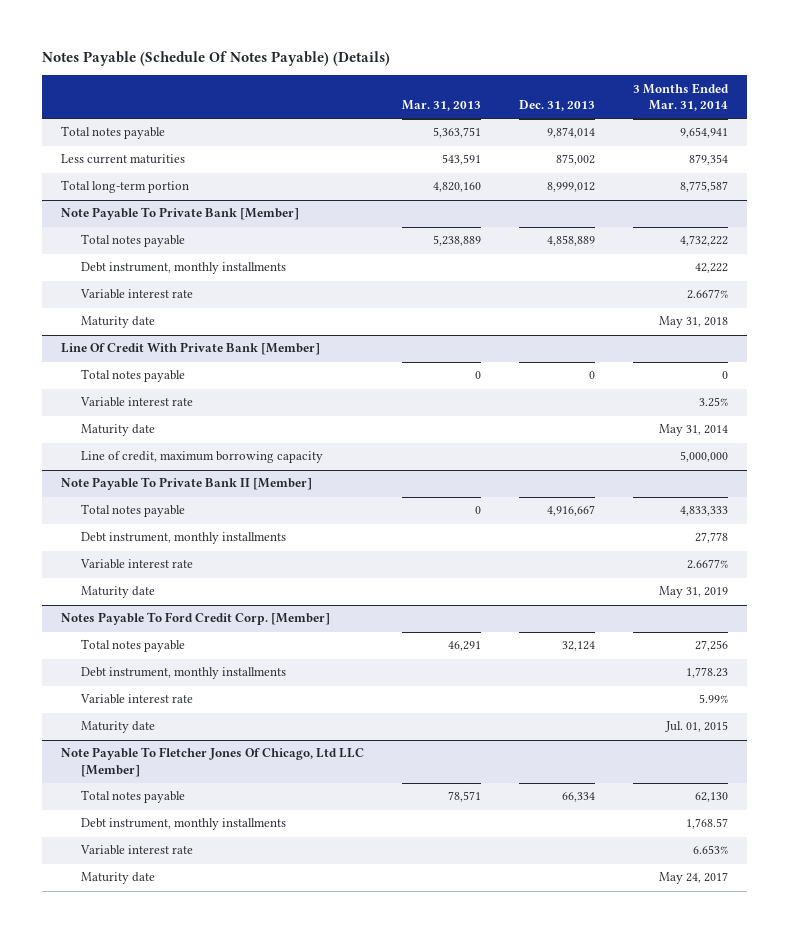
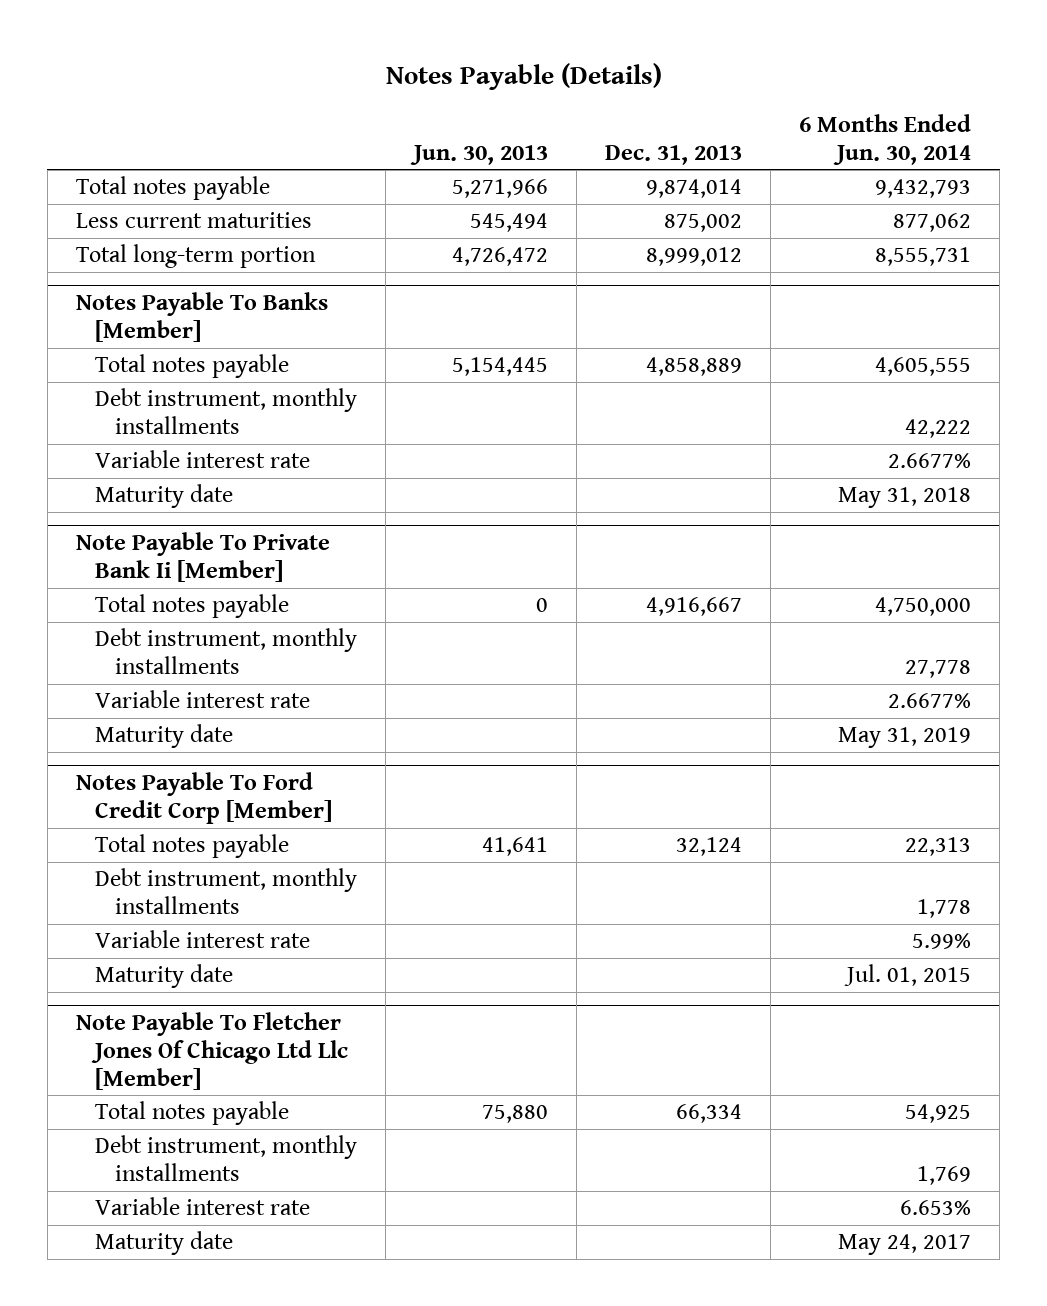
[42,51,391,67] Notes Payable (Schedule Of Notes Payable) (Details) -> [385,63,662,91] Notes Payable (Details)
[402,100,482,112] Mar. 31, 2013 -> none
[633,82,730,112] 3 Months Ended Mar. 31, 2014 -> none
none -> [410,144,549,165] Jun. 30, 2013
none -> [799,113,972,165] 6 Months Ended Jun. 30, 2014
[61,207,300,221] Note Payable To Private Bank [Member] -> [75,292,328,343] Notes Payable To Banks [Member]
[61,342,321,356] Line Of Credit With Private Bank [Member] -> none
[81,369,186,383] Total notes payable -> none
[80,397,194,408] Variable interest rate -> none
[81,424,156,437] Maturity date -> none
[81,451,324,464] Line of credit, maximum borrowing capacity -> none
[61,477,313,491] Note Payable To Private Bank II [Member] -> [75,532,330,583] Note Payable To Private Bank Ii [Member]
[61,612,331,626] Notes Payable To Ford Credit Corp. [Member] -> [75,772,333,825] Notes Payable To Ford Credit Corp [Member]
[61,747,365,777] Note Payable To Fletcher Jones Of Chicago, Ltd LLC [Member] -> [75,1012,349,1090] Note Payable To Fletcher Jones Of Chicago Ltd Llc [Member]

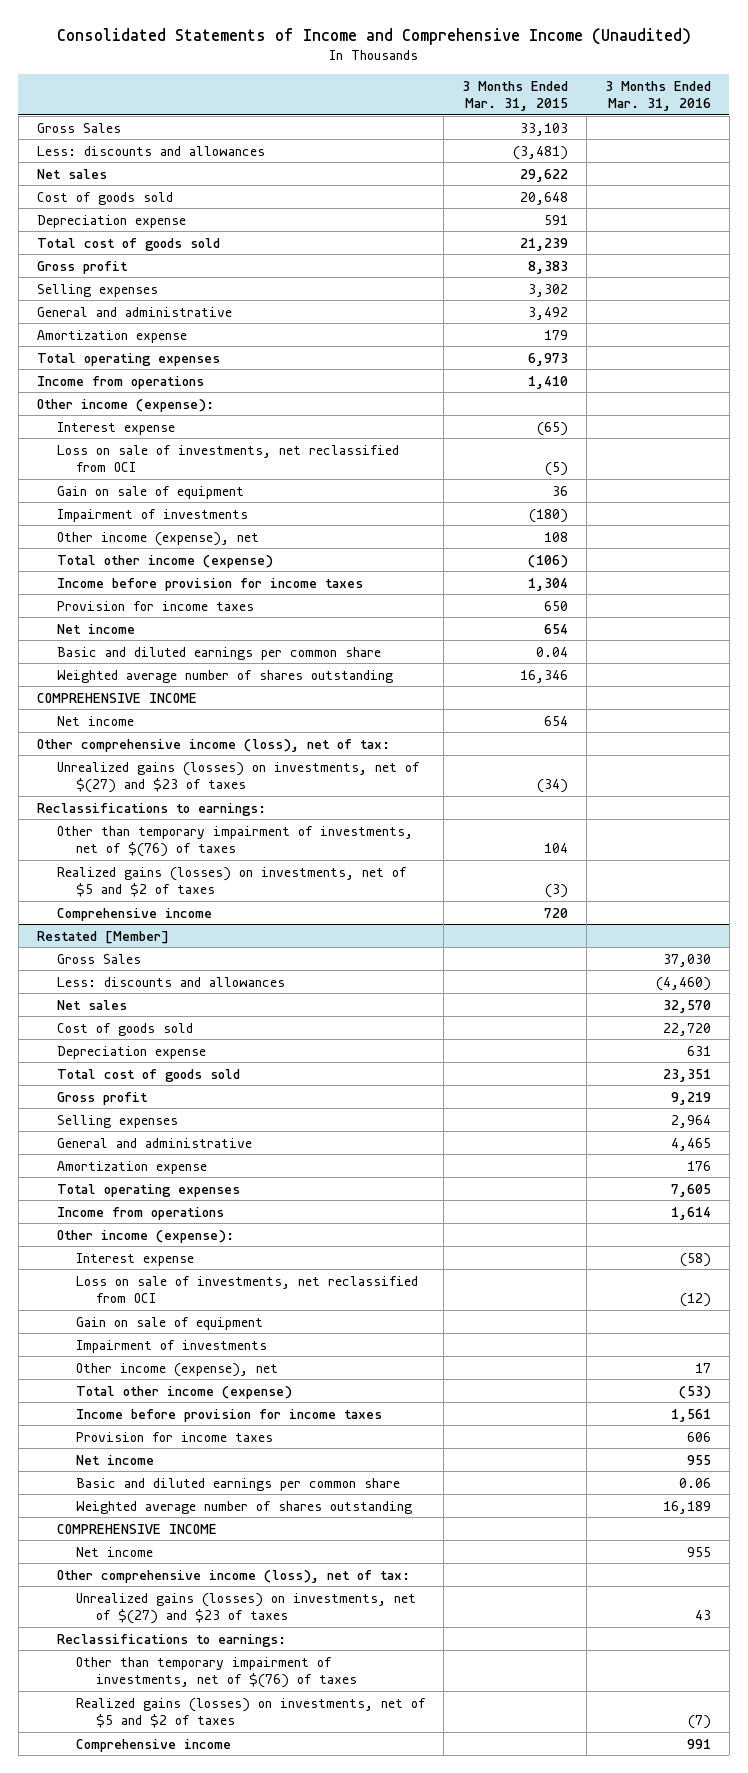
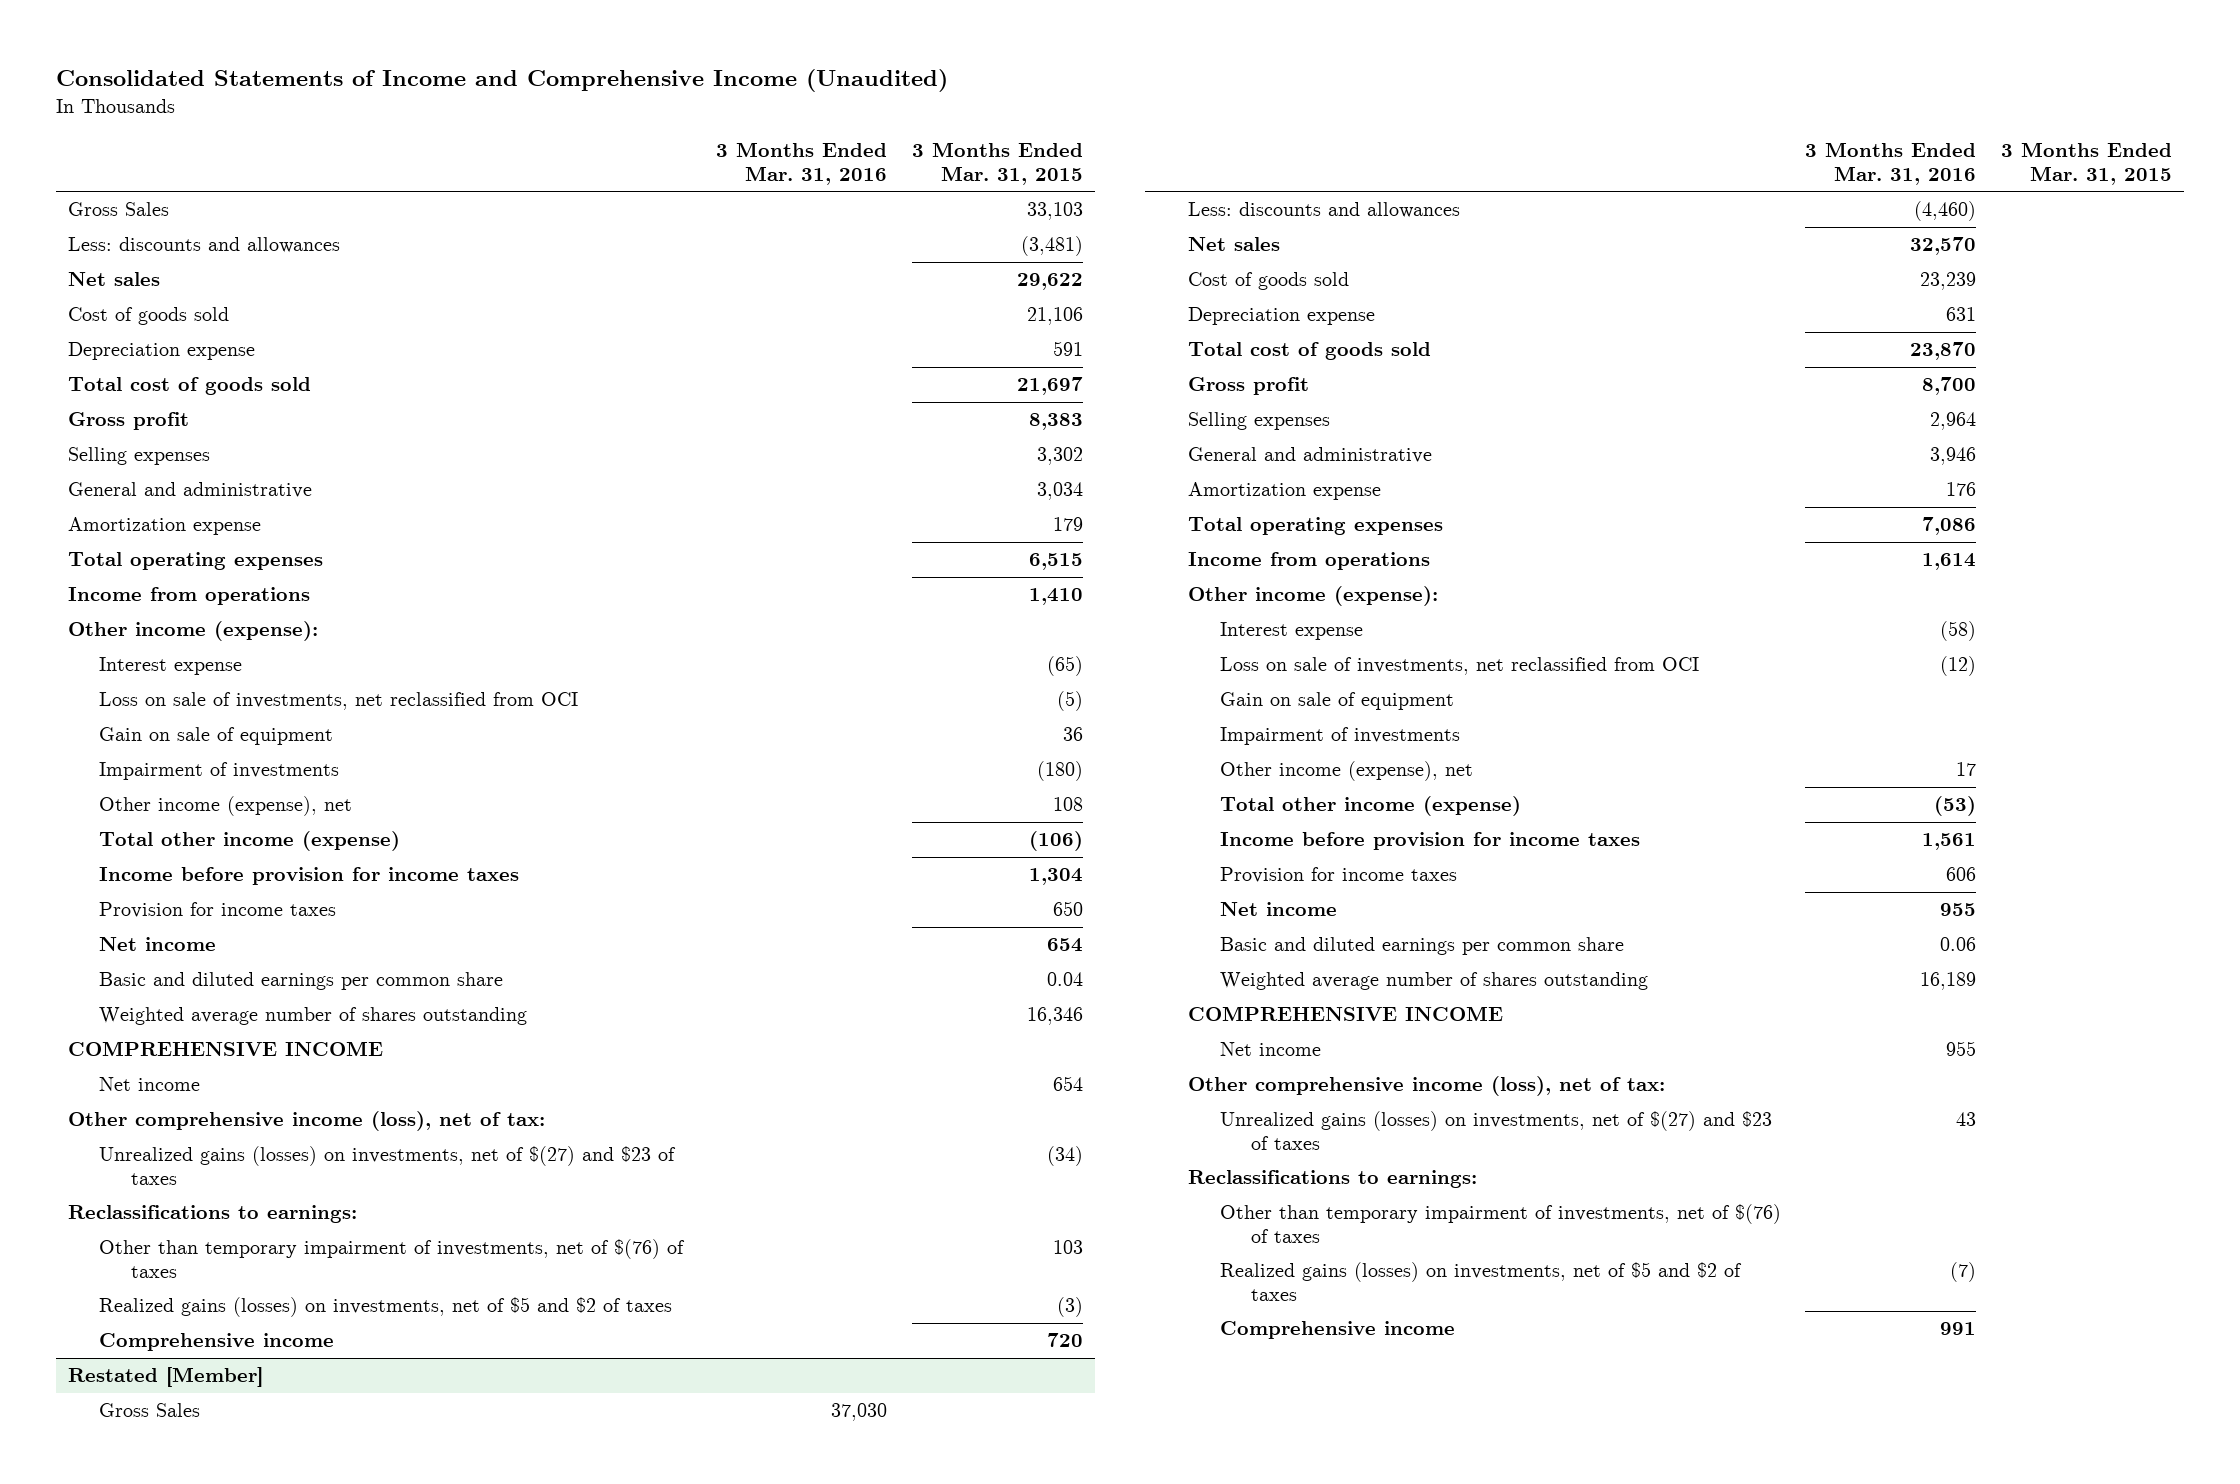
[520,191,569,205] 20,648 -> [1026,307,1083,326] 21,106
[520,237,569,251] 21,239 -> [1016,377,1083,396] 21,697
[528,306,569,320] 3,492 -> [1036,482,1083,501] 3,034
[528,352,569,366] 6,973 -> [1028,553,1083,571] 6,515
[544,843,569,854] 104 -> [1052,1240,1083,1255] 103
[662,1022,711,1036] 22,720 -> [1920,272,1977,291] 23,239
[662,1068,711,1082] 23,351 -> [1910,342,1977,361] 23,870
[670,1091,711,1105] 9,219 -> [1922,377,1977,396] 8,700
[670,1137,711,1151] 4,465 -> [1930,447,1977,466] 3,946
[670,1183,711,1197] 7,605 -> [1922,517,1977,536] 7,086

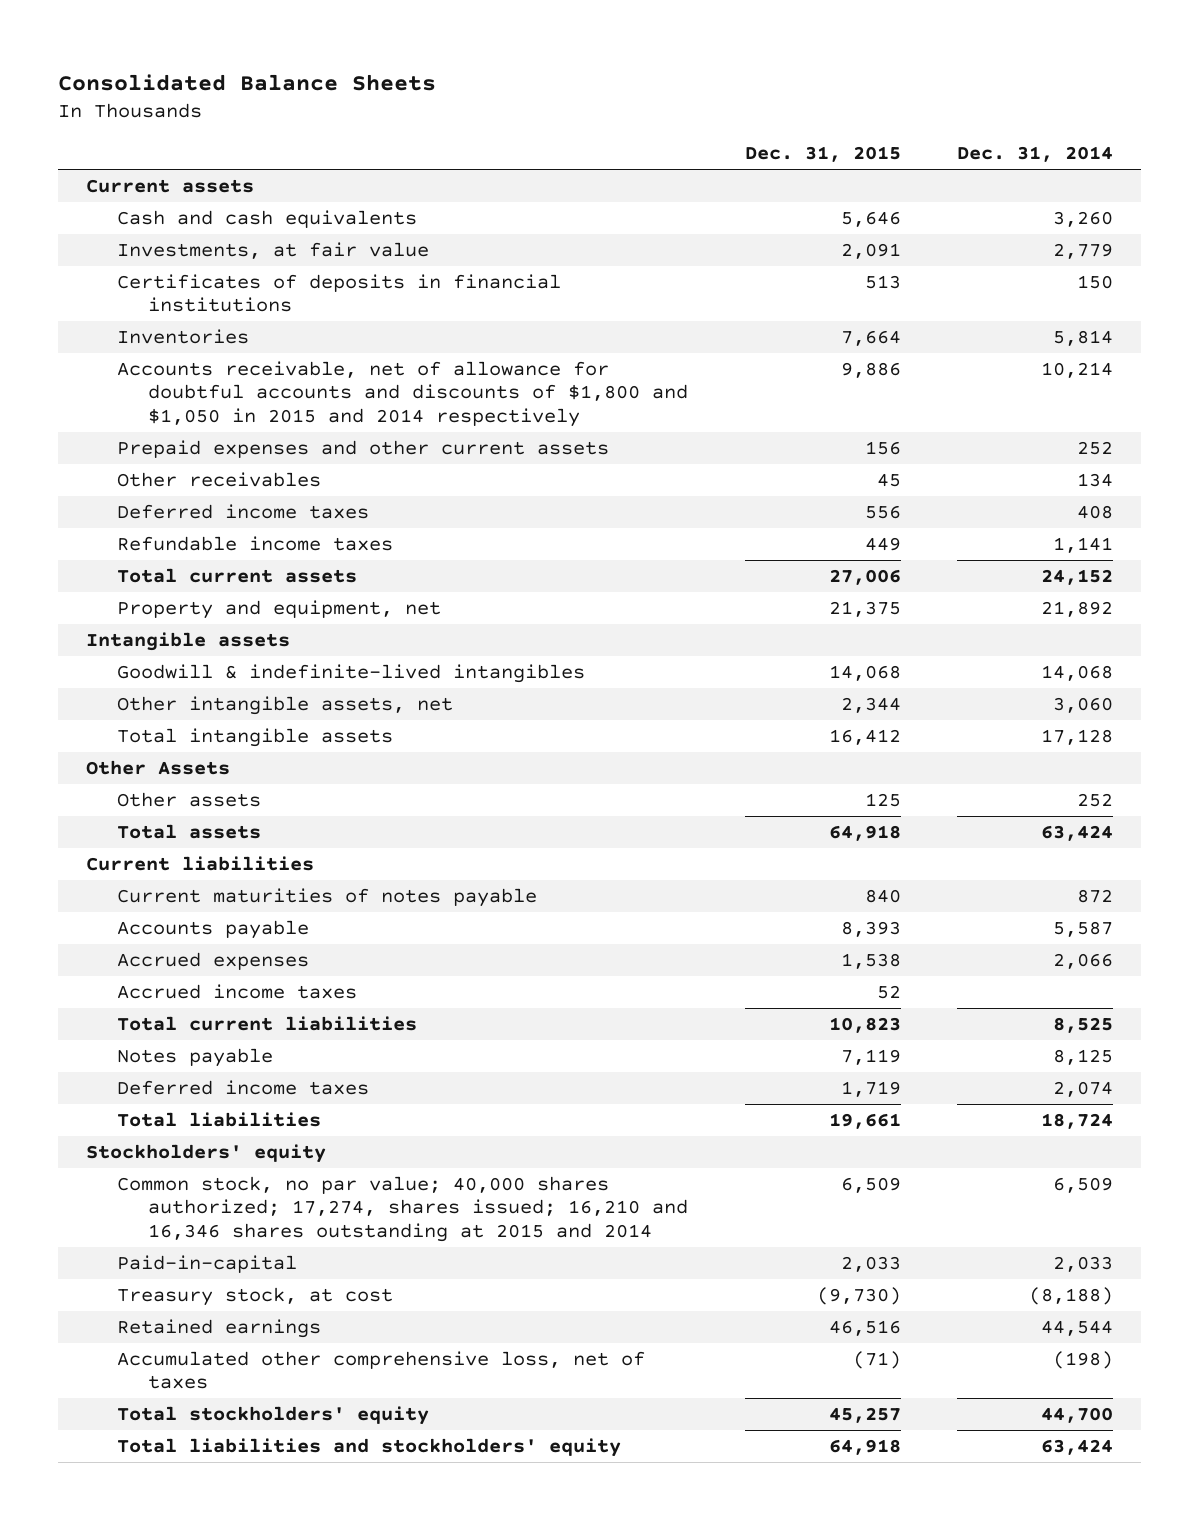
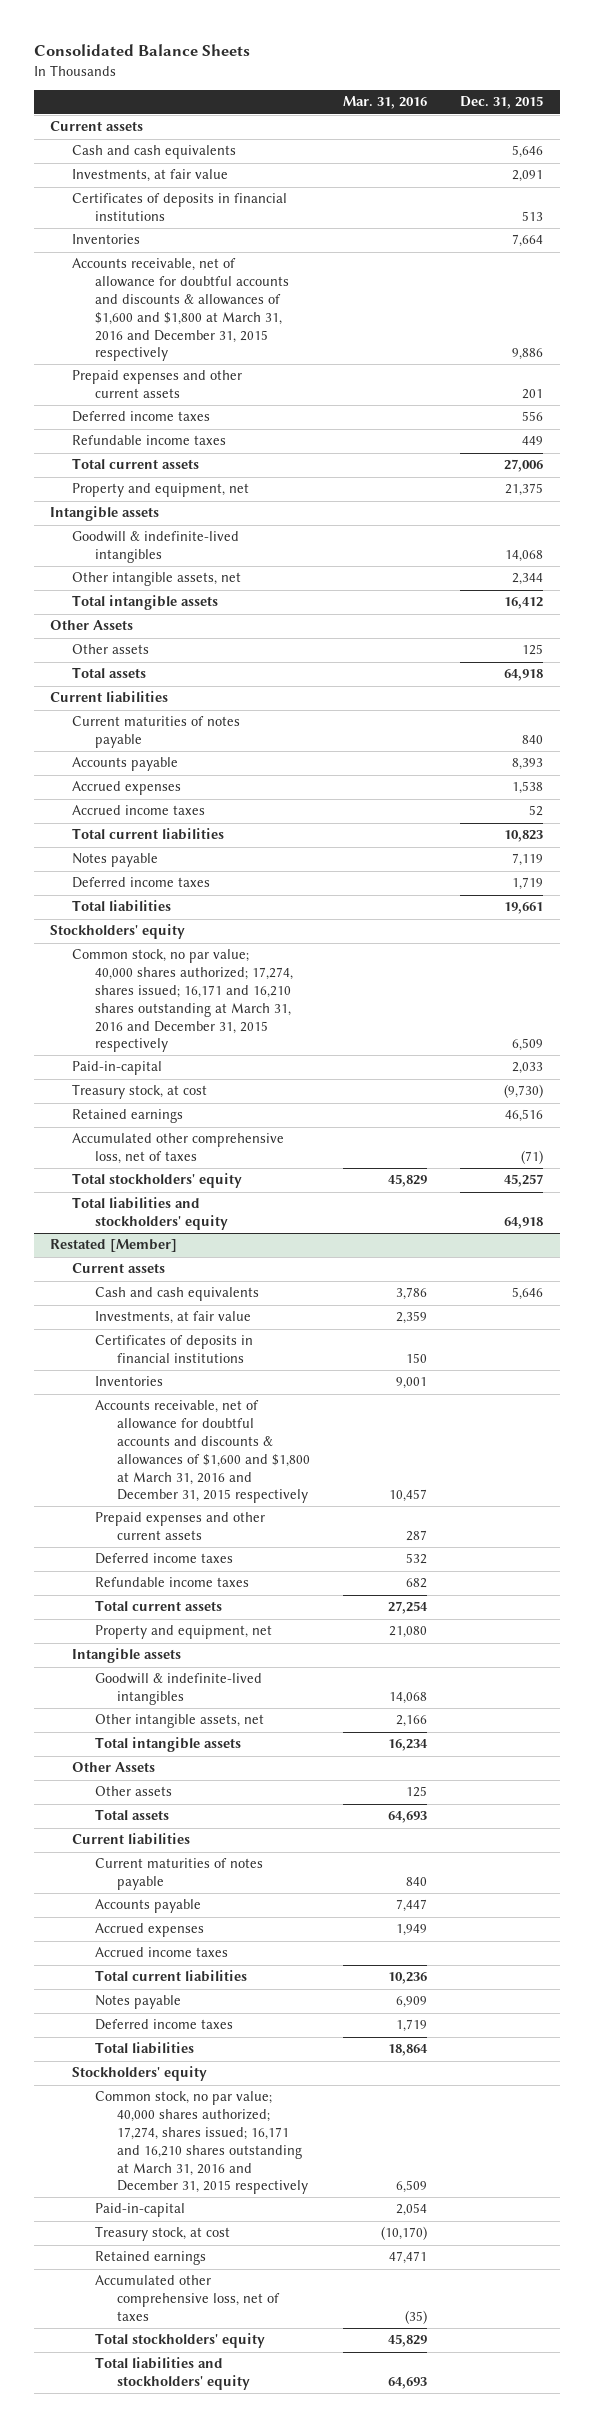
[957,146,1114,163] Dec. 31, 2014 -> none
none -> [343,96,428,110] Mar. 31, 2016
[117,471,322,487] Other receivables -> none
[117,360,688,427] Accounts receivable, net of allowance for doubtful accounts and discounts of $1,800 and $1,050 in 2015 and 2014 respectively -> [72,258,289,362] Accounts receivable, net of allowance for doubtful accounts and discounts & allowances of $1,600 and $1,800 at March 31, 2016 and December 31, 2015 respectively
[864,440,901,455] 156 -> [522,389,544,400] 201
[117,1175,688,1242] Common stock, no par value; 40,000 shares authorized; 17,274, shares issued; 16,210 and 16,346 shares outstanding at 2015 and 2014 -> [72,949,293,1053] Common stock, no par value; 40,000 shares authorized; 17,274, shares issued; 16,171 and 16,210 shares outstanding at March 31, 2016 and December 31, 2015 respectively
none -> [50,1239,178,1253] Restated [Member]
none -> [72,1263,166,1274] Current assets
none -> [94,1287,259,1302] Cash and cash equivalents
none -> [94,1311,251,1325] Investments, at fair value
none -> [94,1335,253,1364] Certificates of deposits in financial institutions
none -> [94,1376,163,1387] Inventories
none -> [94,1400,310,1504] Accounts receivable, net of allowance for doubtful accounts and discounts & allowances of $1,600 and $1,800 at March 31, 2016 and December 31, 2015 respectively
none -> [94,1512,265,1541] Prepaid expenses and other current assets
none -> [94,1553,233,1565] Deferred income taxes
none -> [94,1577,249,1588] Refundable income taxes
none -> [94,1600,222,1612] Total current assets
none -> [94,1625,272,1640] Property and equipment, net
none -> [72,1648,182,1664] Intangible assets
none -> [94,1673,262,1706] Goodwill & indefinite-lived intangibles
none -> [94,1714,264,1729] Other intangible assets, net
none -> [94,1737,241,1753] Total intangible assets
none -> [72,1762,156,1773] Other Assets
none -> [94,1786,172,1797] Other assets
none -> [94,1809,169,1821] Total assets
none -> [72,1833,191,1846] Current liabilities
none -> [94,1858,263,1891] Current maturities of notes payable
none -> [94,1899,201,1914] Accounts payable
none -> [94,1923,204,1938] Accrued expenses
none -> [94,1947,228,1958] Accrued income taxes
none -> [94,1970,247,1983] Total current liabilities
none -> [94,1995,181,2010] Notes payable
none -> [94,2019,233,2031] Deferred income taxes
none -> [94,2042,194,2055] Total liabilities
none -> [72,2066,208,2082] Stockholders' equity
none -> [94,2091,308,2195] Common stock, no par value; 40,000 shares authorized; 17,274, shares issued; 16,171 and 16,210 shares outstanding at March 31, 2016 and December 31, 2015 respectively
none -> [94,2203,185,2218] Paid-in-capital
none -> [94,2226,230,2242] Treasury stock, at cost
none -> [94,2251,206,2266] Retained earnings
none -> [94,2275,280,2322] Accumulated other comprehensive loss, net of taxes
none -> [94,2333,265,2349] Total stockholders' equity
none -> [94,2357,250,2391] Total liabilities and stockholders' equity

